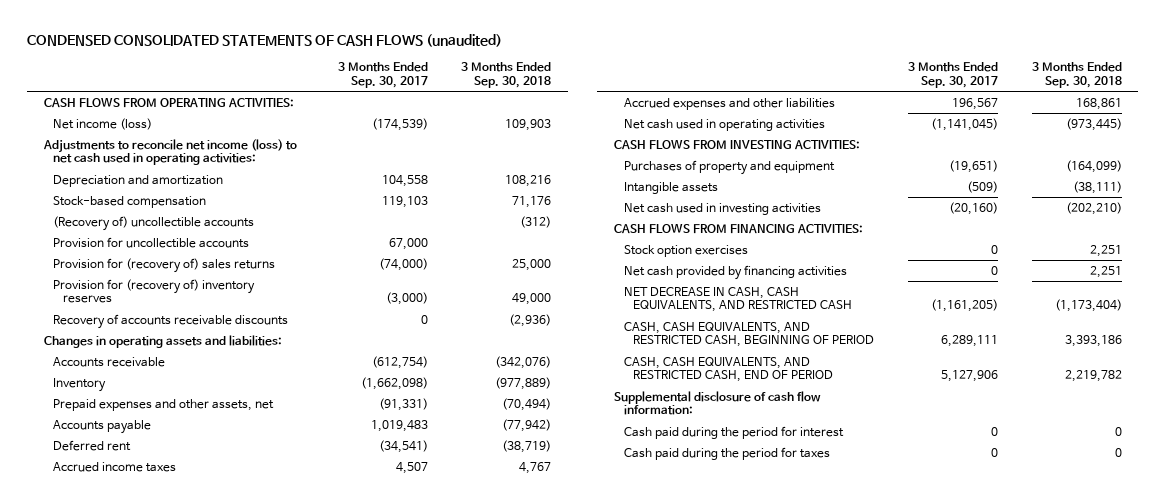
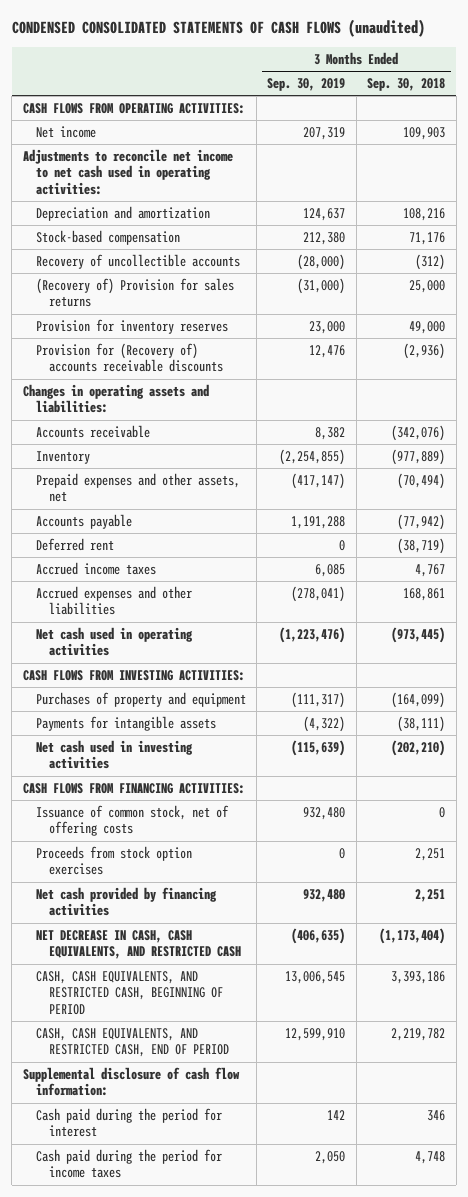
[337,62,428,88] 3 Months Ended Sep. 30, 2017 -> none
none -> [267,78,346,92] Sep. 30, 2019
[53,117,153,130] Net income (loss) -> [35,125,96,138] Net income
[42,138,297,166] Adjustments to reconcile net income (loss) to net cash used in operating activities: -> [22,148,233,195] Adjustments to reconcile net income to net cash used in operating activities:
[53,236,250,248] Provision for uncollectible accounts -> none
[53,215,255,231] (Recovery of) uncollectible accounts -> [35,253,240,269] Recovery of uncollectible accounts
[53,257,276,273] Provision for (recovery of) sales returns -> [35,277,234,308] (Recovery of) Provision for sales returns
[53,278,256,304] Provision for (recovery of) inventory reserves -> [35,318,228,334] Provision for inventory reserves
[53,313,289,329] Recovery of accounts receivable discounts -> [35,342,223,373] Provision for (Recovery of) accounts receivable discounts
[623,181,718,194] Intangible assets -> [35,715,216,731] Payments for intangible assets
none -> [35,804,229,837] Issuance of common stock, net of offering costs
[623,244,748,257] Stock option exercises -> [35,845,192,876] Proceeds from stock option exercises
[1114,426,1122,436] 0 -> [427,1109,446,1121] 346
[623,446,830,460] Cash paid during the period for taxes -> [35,1148,222,1179] Cash paid during the period for income taxes
[1114,447,1122,457] 0 -> [415,1150,446,1164] 4,748

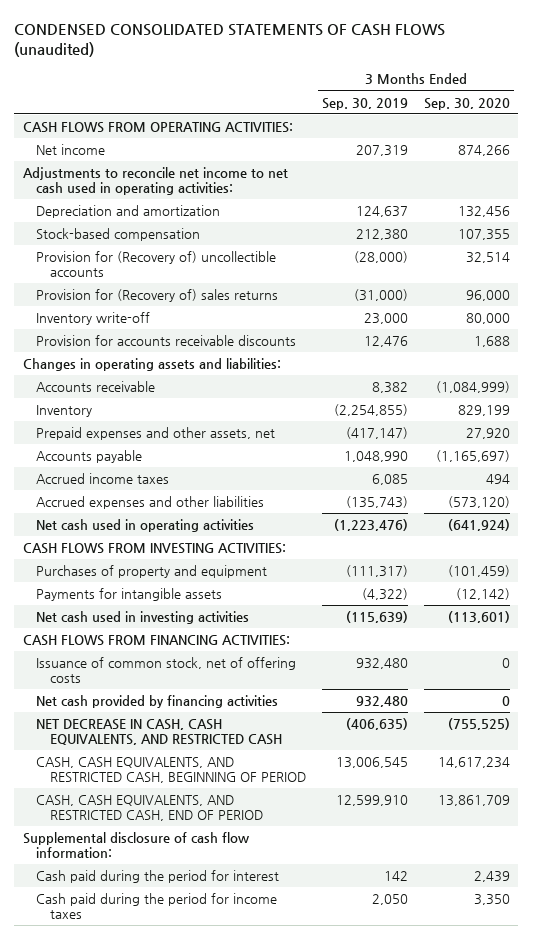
[367,78,446,92] Sep. 30, 2018 -> none
none -> [424,97,511,110] Sep. 30, 2020
[35,318,228,334] Provision for inventory reserves -> none
[35,253,240,269] Recovery of uncollectible accounts -> [36,251,277,278] Provision for (Recovery of) uncollectible accounts
[35,277,234,308] (Recovery of) Provision for sales returns -> [36,289,279,303] Provision for (Recovery of) sales returns
none -> [36,312,151,326] Inventory write-off
[35,342,223,373] Provision for (Recovery of) accounts receivable discounts -> [36,335,297,347] Provision for accounts receivable discounts
[35,537,114,551] Deferred rent -> none
[291,515,346,529] 1,191,288 -> [343,451,408,463] 1,048,990
[291,585,346,602] (278,041) -> [345,496,408,509] (135,743)
[35,845,192,876] Proceeds from stock option exercises -> none

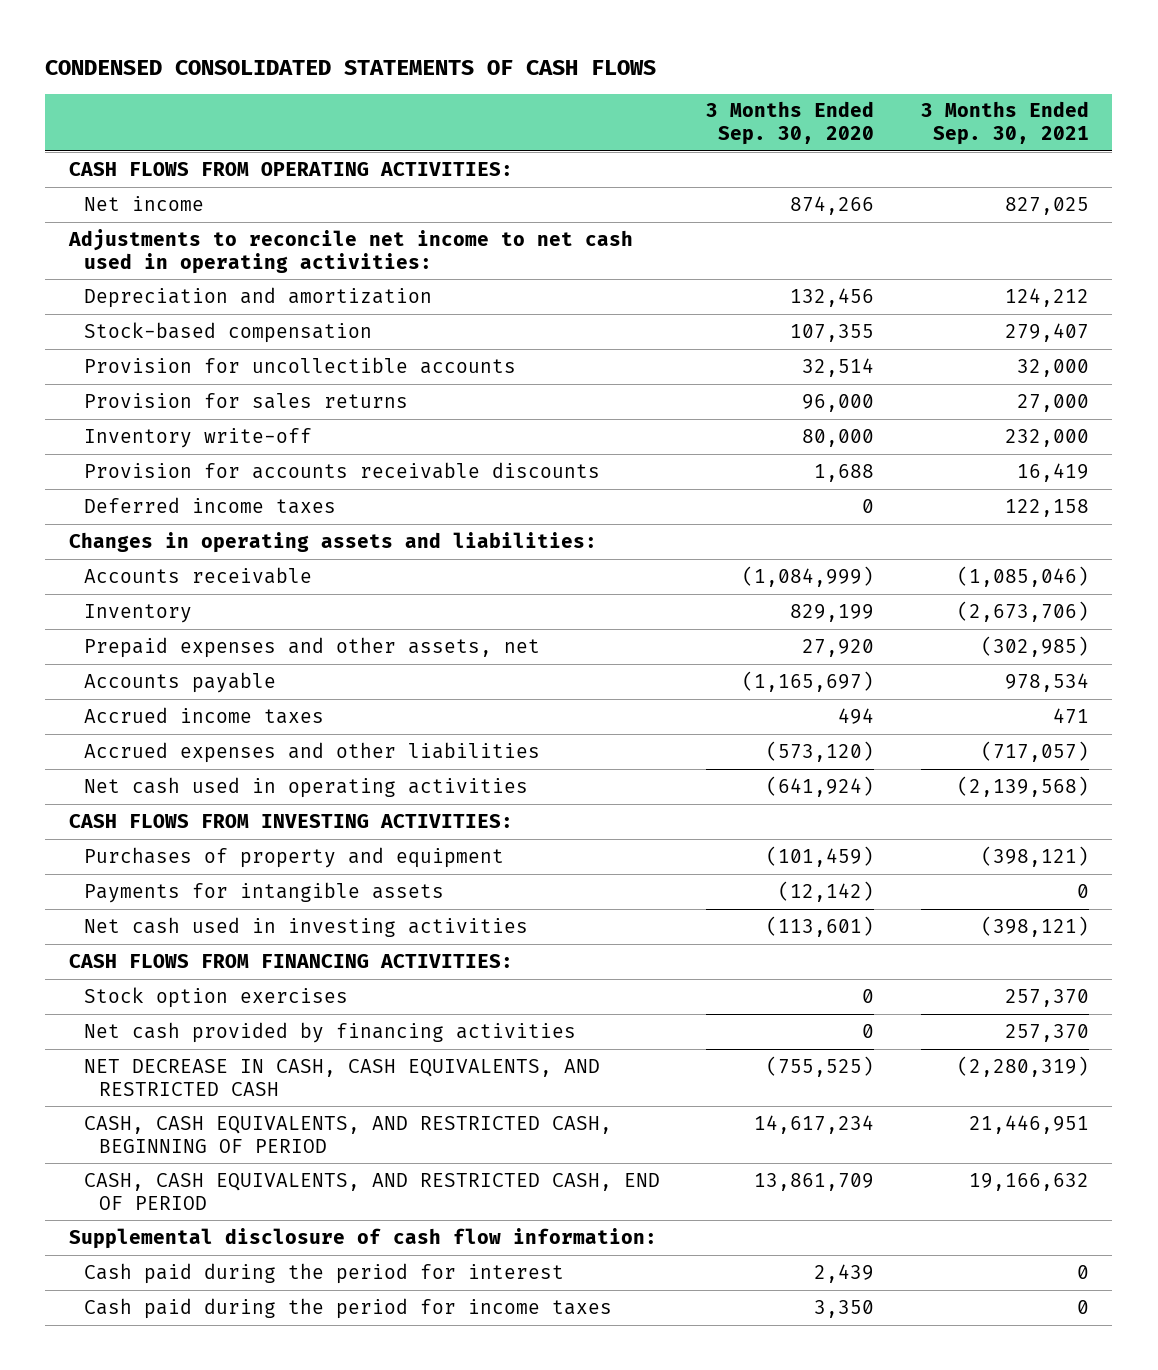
[14,24,446,58] CONDENSED CONSOLIDATED STATEMENTS OF CASH FLOWS (unaudited) -> [45,59,657,75] CONDENSED CONSOLIDATED STATEMENTS OF CASH FLOWS
[321,97,408,110] Sep. 30, 2019 -> none
none -> [920,101,1089,146] 3 Months Ended Sep. 30, 2021
[36,251,277,278] Provision for (Recovery of) uncollectible accounts -> [83,356,516,374] Provision for uncollectible accounts
[36,289,279,303] Provision for (Recovery of) sales returns -> [83,392,408,409] Provision for sales returns
none -> [83,496,336,514] Deferred income taxes
[36,657,297,684] Issuance of common stock, net of offering costs -> none
none -> [83,986,348,1008] Stock option exercises

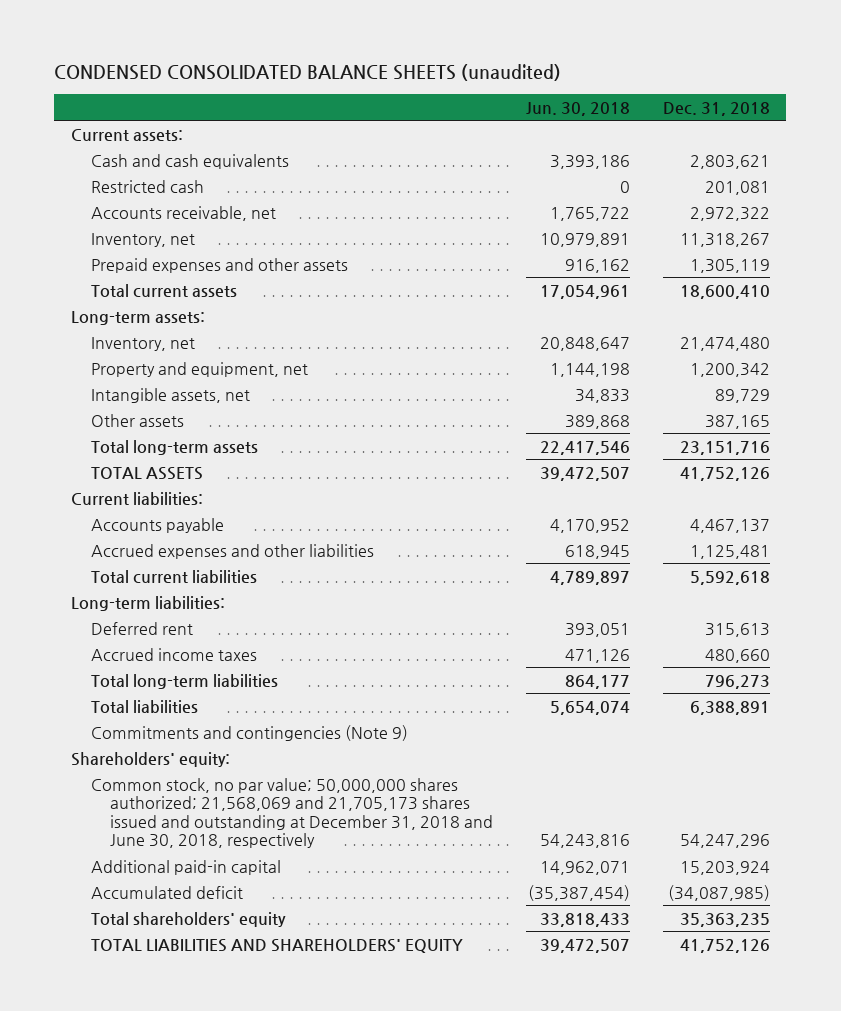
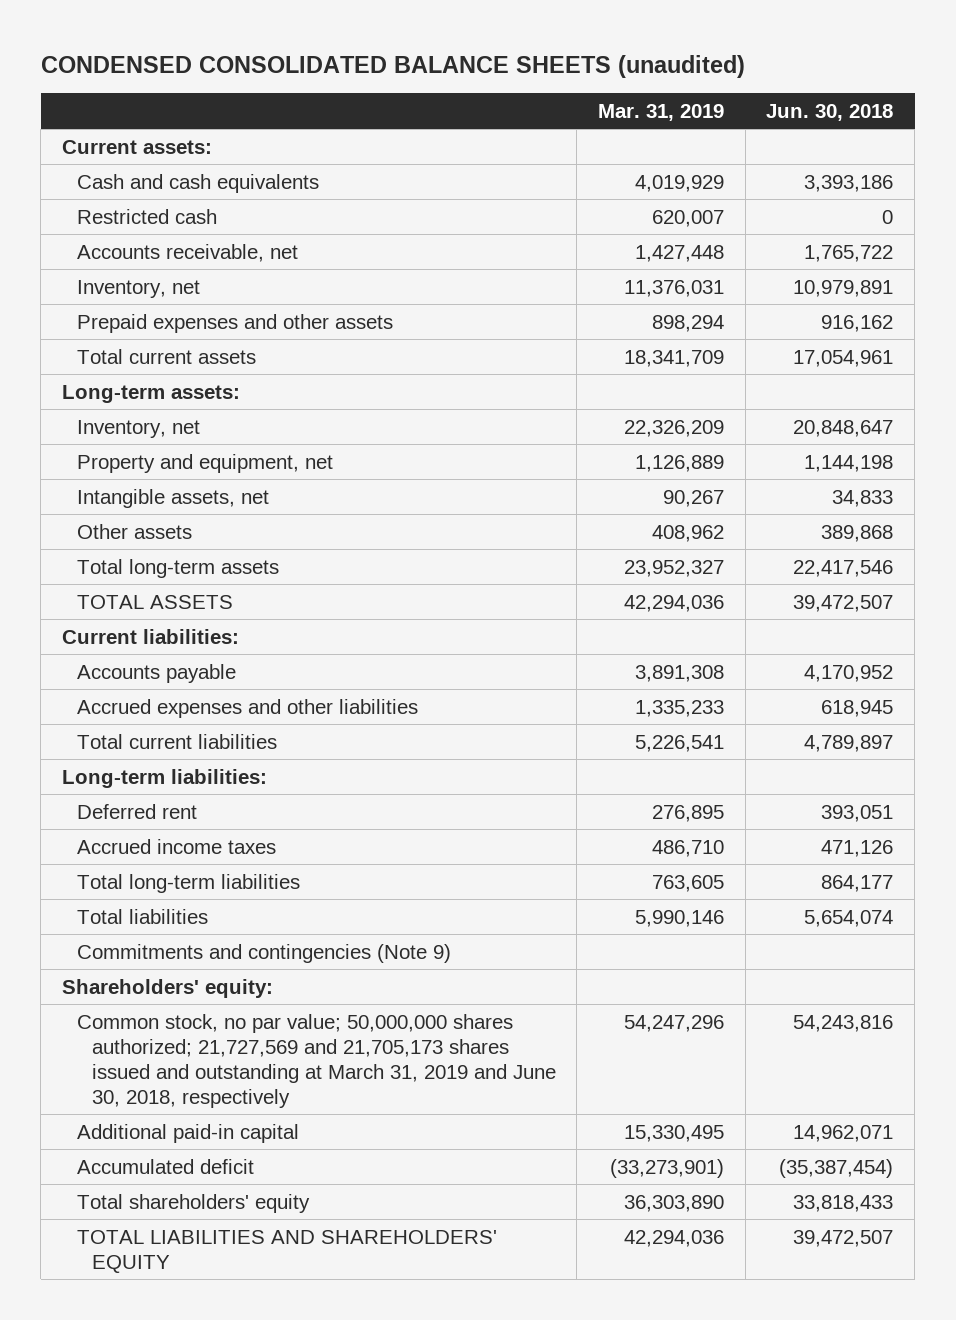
[663,101,771,116] Dec. 31, 2018 -> none
none -> [598,103,725,121] Mar. 31, 2019
[90,777,494,849] Common stock, no par value; 50,000,000 shares authorized; 21,568,069 and 21,705,173 shares issued and outstanding at December 31, 2018 and June 30, 2018, respectively -> [76,1013,556,1108] Common stock, no par value; 50,000,000 shares authorized; 21,727,569 and 21,705,173 shares issued and outstanding at March 31, 2019 and June 30, 2018, respectively

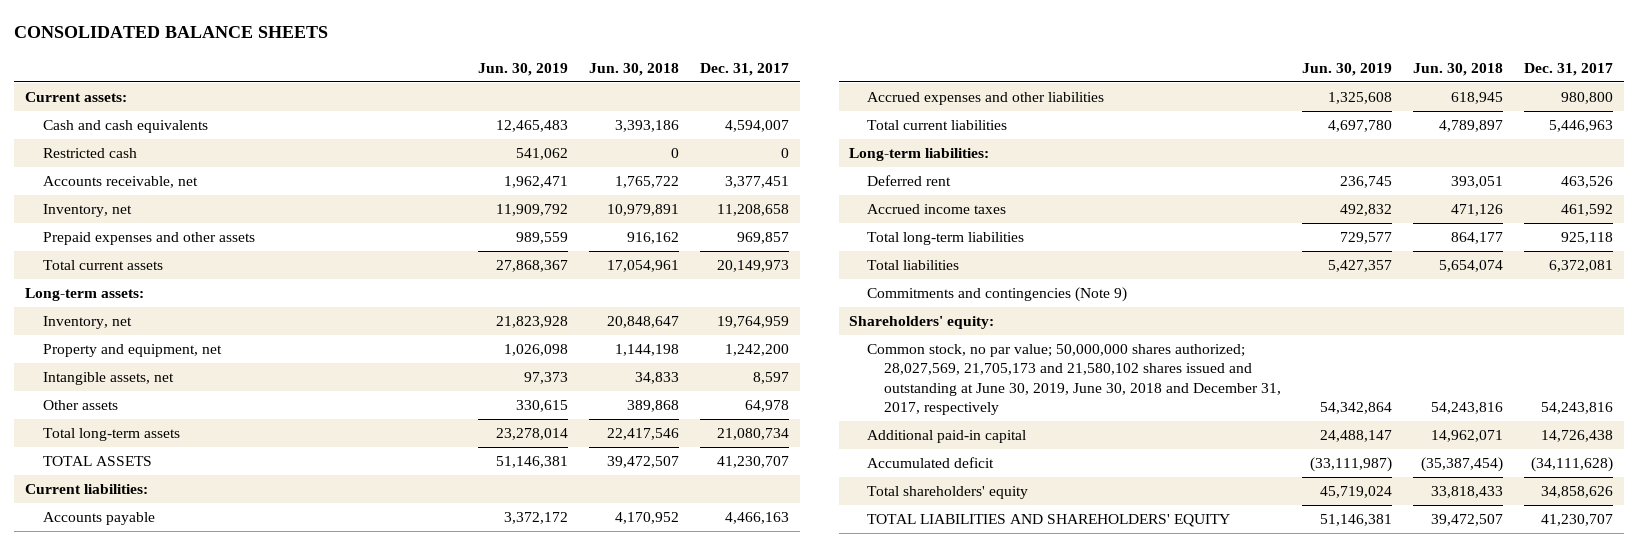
[40,54,745,78] CONDENSED CONSOLIDATED BALANCE SHEETS (unaudited) -> [14,26,329,39] CONSOLIDATED BALANCE SHEETS
[598,103,725,121] Mar. 31, 2019 -> none
none -> [478,62,569,76] Jun. 30, 2019
none -> [700,62,790,76] Dec. 31, 2017
[76,1013,556,1108] Common stock, no par value; 50,000,000 shares authorized; 21,727,569 and 21,705,173 shares issued and outstanding at March 31, 2019 and June 30, 2018, respectively -> [866,343,1282,416] Common stock, no par value; 50,000,000 shares authorized; 28,027,569, 21,705,173 and 21,580,102 shares issued and outstanding at June 30, 2019, June 30, 2018 and December 31, 2017, respectively

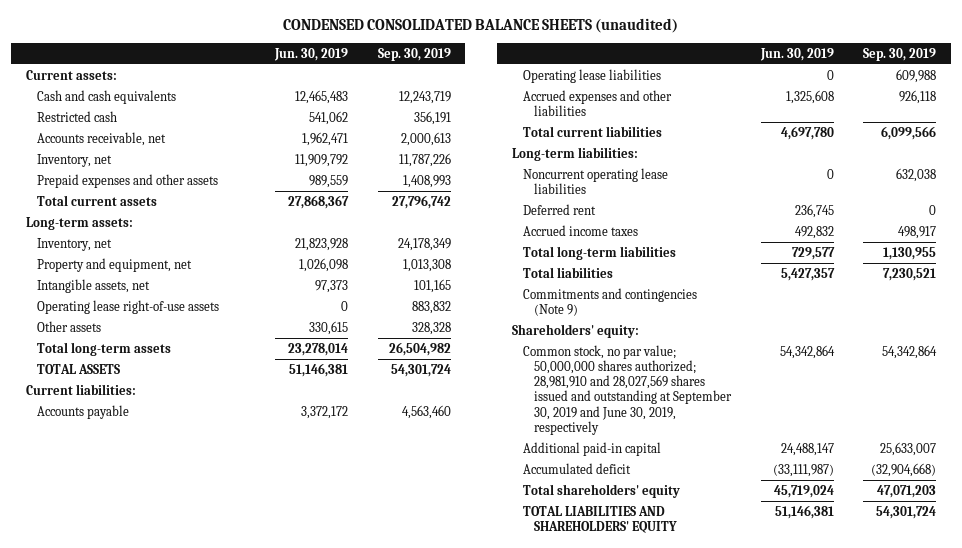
[14,26,329,39] CONSOLIDATED BALANCE SHEETS -> [283,18,679,34] CONDENSED CONSOLIDATED BALANCE SHEETS (unaudited)
[589,62,680,76] Jun. 30, 2018 -> none
[700,62,790,76] Dec. 31, 2017 -> none
none -> [377,47,451,61] Sep. 30, 2019
none -> [37,299,220,314] Operating lease right-of-use assets
none -> [522,68,661,83] Operating lease liabilities
none -> [522,167,668,194] Noncurrent operating lease liabilities
[866,343,1282,416] Common stock, no par value; 50,000,000 shares authorized; 28,027,569, 21,705,173 and 21,580,102 shares issued and outstanding at June 30, 2019, June 30, 2018 and December 31, 2017, respectively -> [522,344,733,436] Common stock, no par value; 50,000,000 shares authorized; 28,981,910 and 28,027,569 shares issued and outstanding at September 30, 2019 and June 30, 2019, respectively

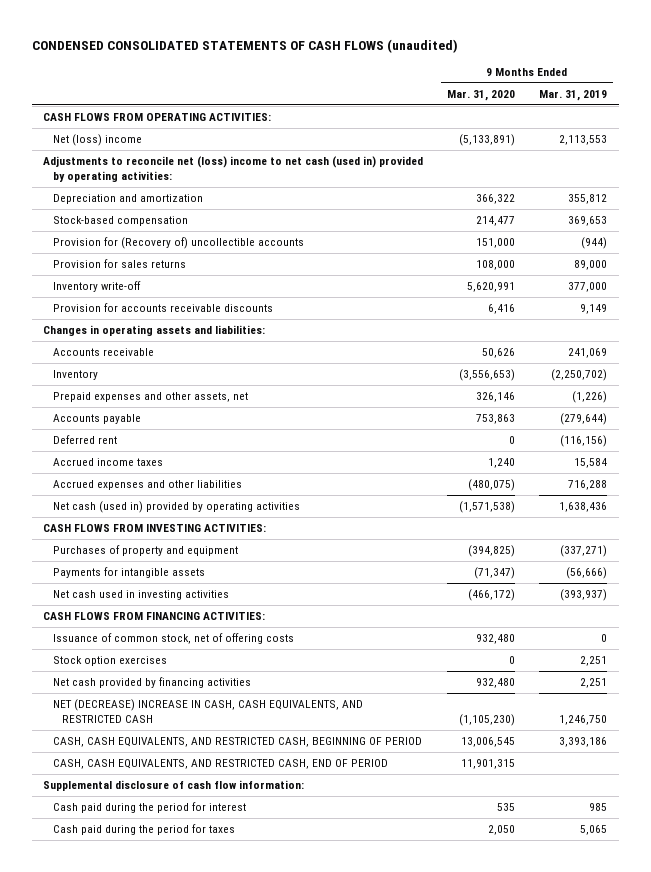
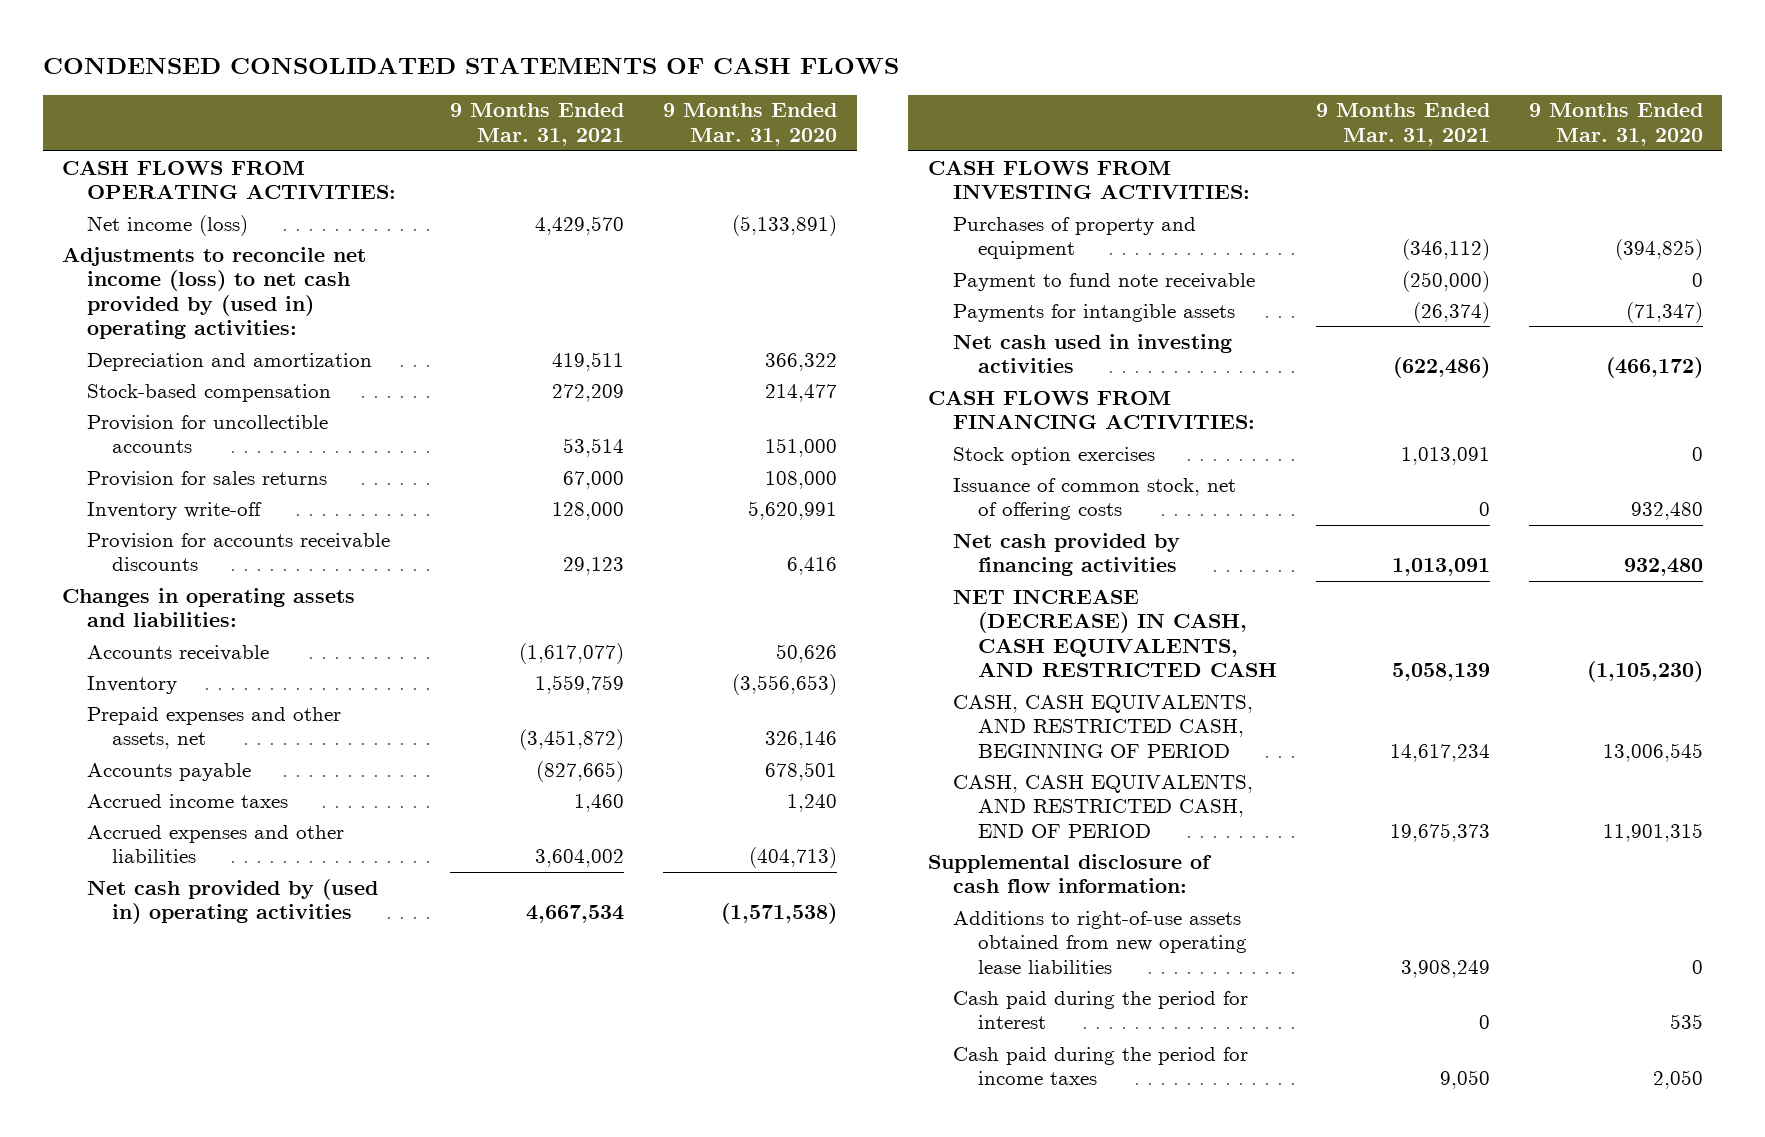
[31,38,458,53] CONDENSED CONSOLIDATED STATEMENTS OF CASH FLOWS (unaudited) -> [42,57,899,75] CONDENSED CONSOLIDATED STATEMENTS OF CASH FLOWS
[539,89,608,101] Mar. 31, 2019 -> none
none -> [450,103,625,146] 9 Months Ended Mar. 31, 2021
[52,133,142,146] Net (loss) income -> [87,214,249,236] Net income (loss)
[43,155,424,182] Adjustments to reconcile net (loss) income to net cash (used in) provided by operating activities: -> [62,246,367,340] Adjustments to reconcile net income (loss) to net cash provided by (used in) operating activities:
[52,236,304,249] Provision for (Recovery of) uncollectible accounts -> [87,414,329,454] Provision for uncollectible accounts
[52,434,117,444] Deferred rent -> none
[476,413,516,424] 753,863 -> [765,761,838,781] 678,501
[468,478,516,491] (480,075) -> [749,847,838,869] (404,713)
[52,500,300,513] Net cash (used in) provided by operating activities -> [87,878,379,925] Net cash provided by (used in) operating activities
none -> [952,272,1255,291] Payment to fund note receivable
[52,632,294,644] Issuance of common stock, net of offering costs -> [952,477,1236,521] Issuance of common stock, net of offering costs
[52,698,363,723] NET (DECREASE) INCREASE IN CASH, CASH EQUIVALENTS, AND RESTRICTED CASH -> [952,588,1277,678] NET INCREASE (DECREASE) IN CASH, CASH EQUIVALENTS, AND RESTRICTED CASH
none -> [952,910,1247,974] Additions to right-of-use assets obtained from new operating lease liabilities
[52,823,235,835] Cash paid during the period for taxes -> [952,1046,1248,1086] Cash paid during the period for income taxes

